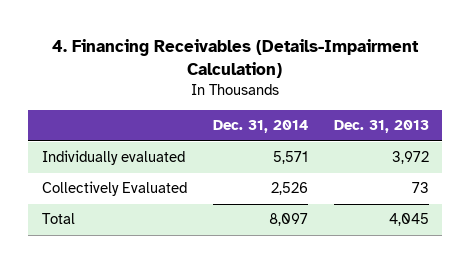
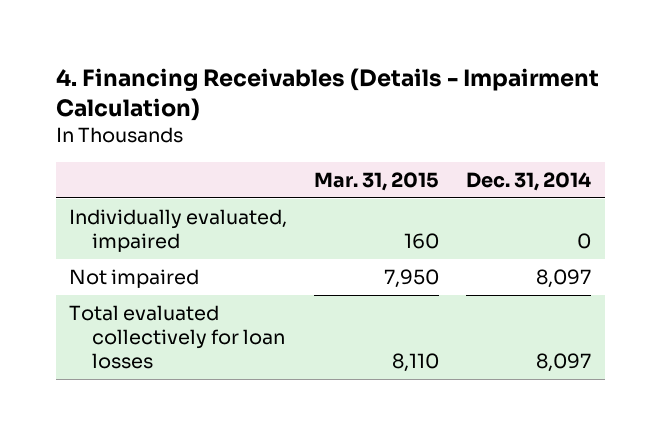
[52,38,420,78] 4. Financing Receivables (Details-Impairment Calculation) -> [55,67,599,122] 4. Financing Receivables (Details - Impairment Calculation)
[333,120,429,134] Dec. 31, 2013 -> none
none -> [314,171,440,191] Mar. 31, 2015
[41,181,187,197] Collectively Evaluated -> none
[41,150,185,166] Individually evaluated -> [69,208,288,252] Individually evaluated, impaired
[272,151,308,165] 5,571 -> [577,232,592,249] 0
none -> [69,268,200,288] Not impaired
[41,213,75,225] Total -> [69,304,285,369] Total evaluated collectively for loan losses

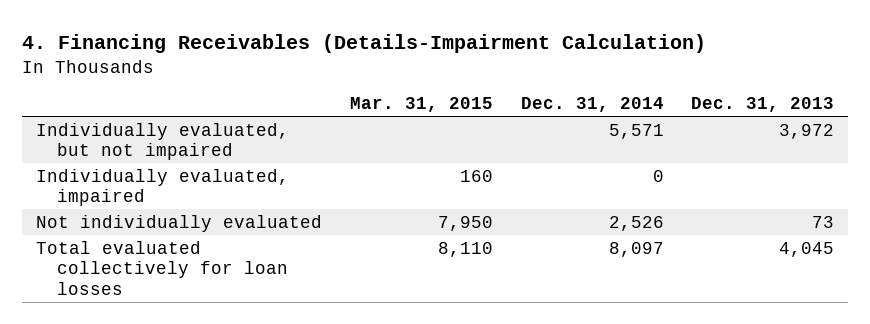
[55,67,599,122] 4. Financing Receivables (Details - Impairment Calculation) -> [21,34,706,54] 4. Financing Receivables (Details-Impairment Calculation)
none -> [691,97,835,113] Dec. 31, 2013
none -> [35,122,289,161] Individually evaluated, but not impaired
[69,268,200,288] Not impaired -> [35,214,322,232] Not individually evaluated
[536,268,592,288] 8,097 -> [608,215,664,231] 2,526

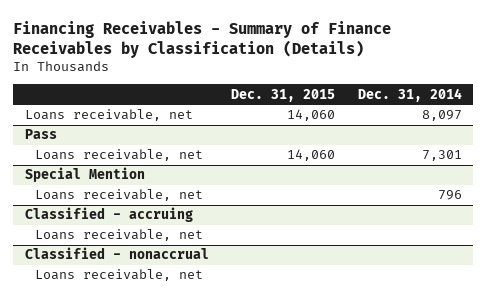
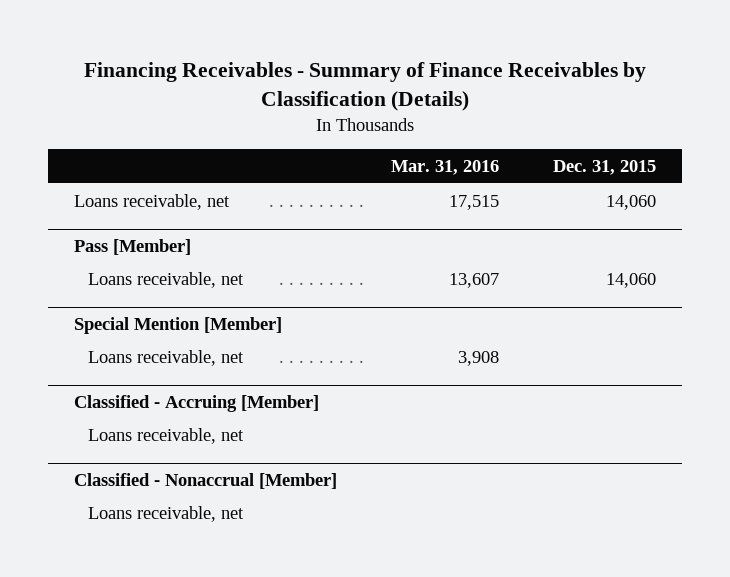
[358,87,463,102] Dec. 31, 2014 -> none
none -> [391,160,500,176] Mar. 31, 2016
[24,129,57,140] Pass -> [74,238,192,255] Pass [Member]
[24,167,145,183] Special Mention -> [74,316,283,334] Special Mention [Member]
[24,207,193,223] Classified - accruing -> [74,394,320,412] Classified - Accruing [Member]
[24,247,209,260] Classified - nonaccrual -> [74,472,338,489] Classified - Nonaccrual [Member]

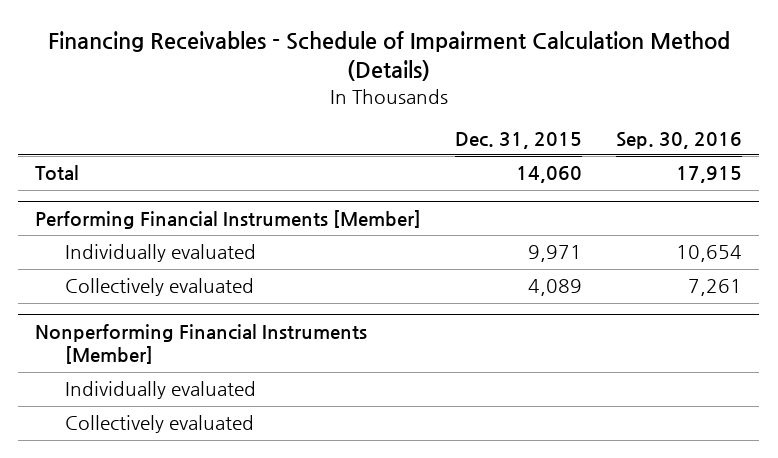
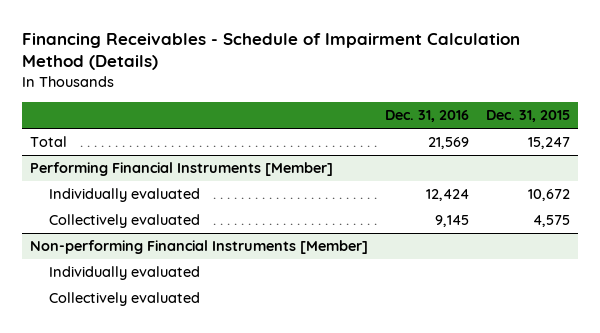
[616,131,743,149] Sep. 30, 2016 -> none
none -> [385,110,470,123] Dec. 31, 2016
[516,166,583,184] 14,060 -> [527,137,570,150] 15,247
[528,245,583,263] 9,971 -> [527,189,570,202] 10,672
[528,279,583,297] 4,089 -> [532,215,570,228] 4,575
[35,324,368,365] Nonperforming Financial Instruments [Member] -> [30,240,369,255] Non-performing Financial Instruments [Member]

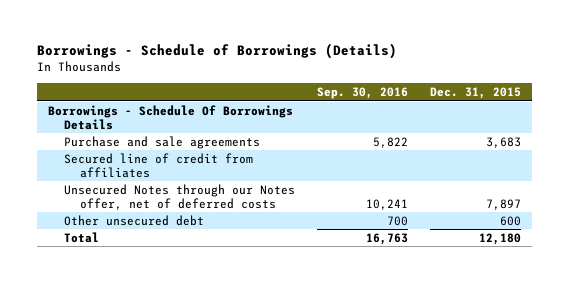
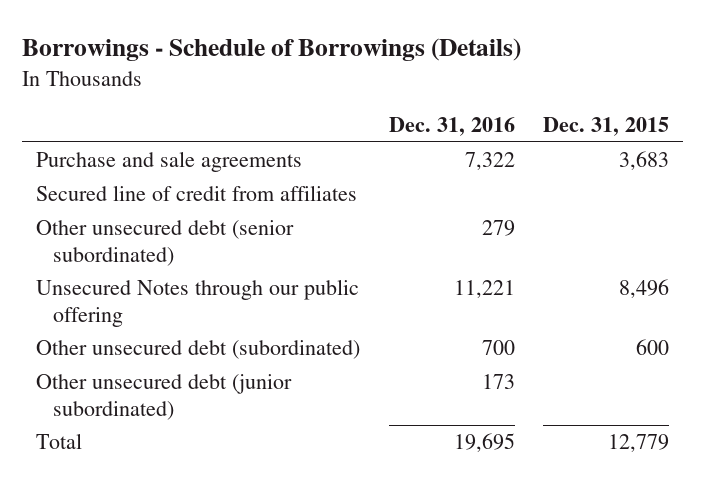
[316,87,408,100] Sep. 30, 2016 -> none
none -> [388,117,515,137] Dec. 31, 2016
[47,104,293,130] Borrowings - Schedule Of Borrowings Details -> none
[64,183,296,210] Unsecured Notes through our Notes offer, net of deferred costs -> none
none -> [36,220,295,266] Other unsecured debt (senior subordinated)
none -> [36,279,360,327] Unsecured Notes through our public offering
[64,214,205,226] Other unsecured debt -> [36,340,361,360] Other unsecured debt (subordinated)
none -> [36,374,293,420] Other unsecured debt (junior subordinated)
[478,232,521,245] 12,180 -> [608,434,670,453] 12,779

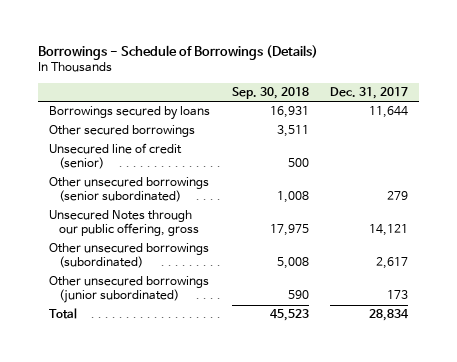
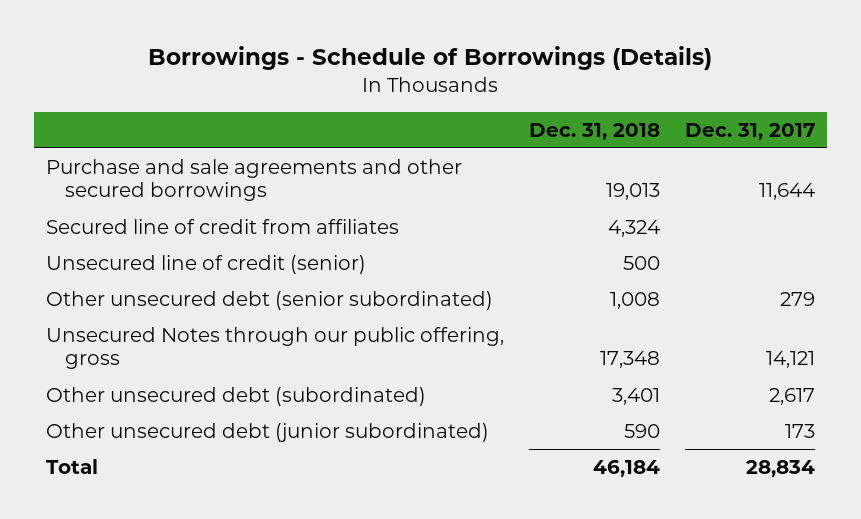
[231,87,309,100] Sep. 30, 2018 -> none
none -> [528,122,660,140] Dec. 31, 2018
[49,125,196,138] Other secured borrowings -> none
[49,106,211,121] Borrowings secured by loans -> [46,159,463,202] Purchase and sale agreements and other secured borrowings
none -> [46,219,400,235] Secured line of credit from affiliates
[49,177,210,203] Other unsecured borrowings (senior subordinated) -> [46,291,494,311] Other unsecured debt (senior subordinated)
[49,243,210,269] Other unsecured borrowings (subordinated) -> [46,387,427,407] Other unsecured debt (subordinated)
[49,276,210,304] Other unsecured borrowings (junior subordinated) -> [46,423,490,443] Other unsecured debt (junior subordinated)

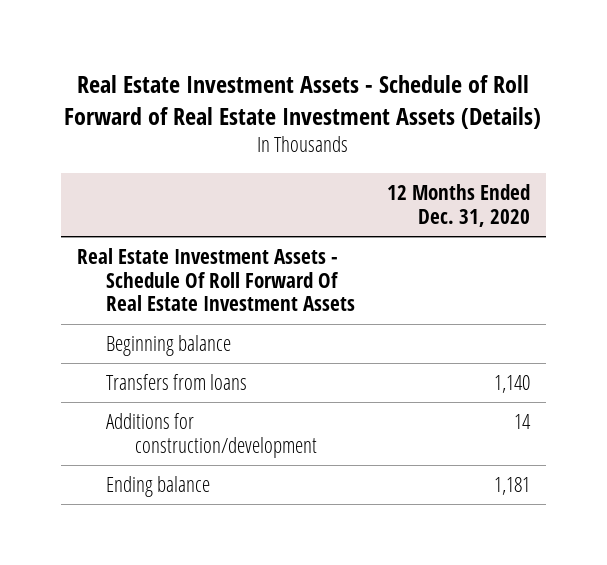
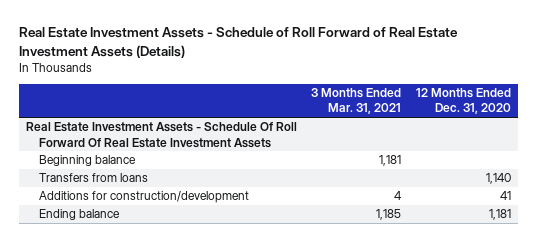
none -> [311,87,402,115] 3 Months Ended Mar. 31, 2021
[513,413,531,429] 14 -> [499,191,511,201] 41

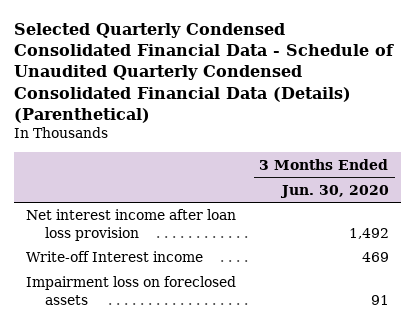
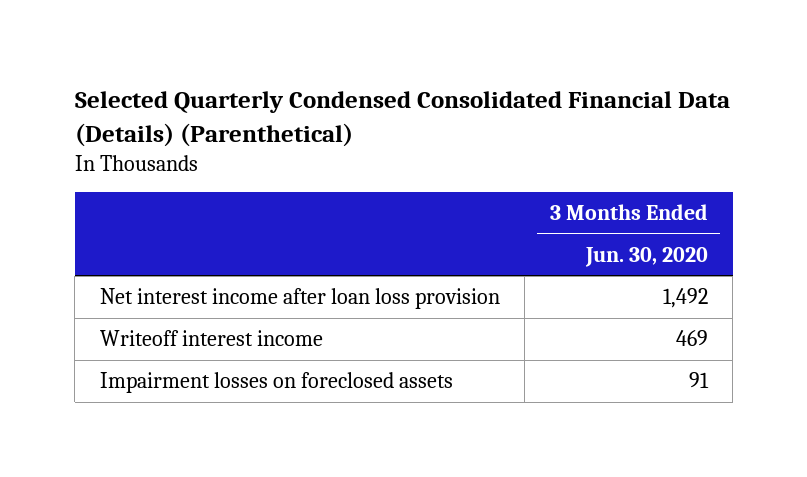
[13,23,394,123] Selected Quarterly Condensed Consolidated Financial Data - Schedule of Unaudited Quarterly Condensed Consolidated Financial Data (Details) (Parenthetical) -> [74,91,730,147] Selected Quarterly Condensed Consolidated Financial Data (Details) (Parenthetical)
[25,251,203,263] Write-off Interest income -> [99,330,323,347] Writeoff interest income
[25,276,236,305] Impairment loss on foreclosed assets -> [99,372,453,394] Impairment losses on foreclosed assets

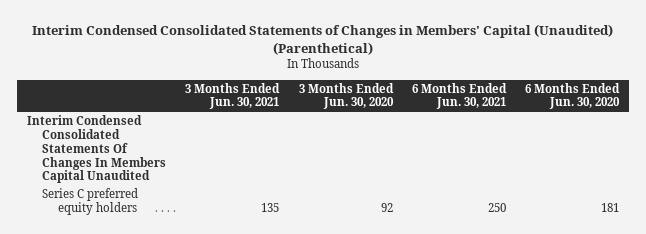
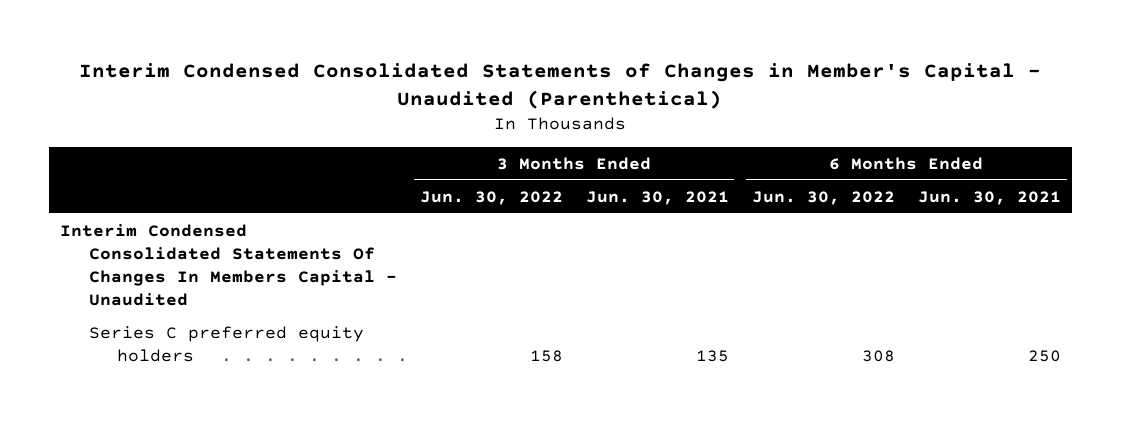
[31,23,613,55] Interim Condensed Consolidated Statements of Changes in Members' Capital (Unaudited) (Parenthetical) -> [79,62,1042,109] Interim Condensed Consolidated Statements of Changes in Member's Capital - Unaudited (Parenthetical)
[298,82,394,110] 3 Months Ended Jun. 30, 2020 -> none
[525,82,621,110] 6 Months Ended Jun. 30, 2020 -> none
none -> [419,190,563,205] Jun. 30, 2022
none -> [751,190,895,205] Jun. 30, 2022
[26,114,167,184] Interim Condensed Consolidated Statements Of Changes In Members Capital Unaudited -> [60,223,397,307] Interim Condensed Consolidated Statements Of Changes In Members Capital - Unaudited

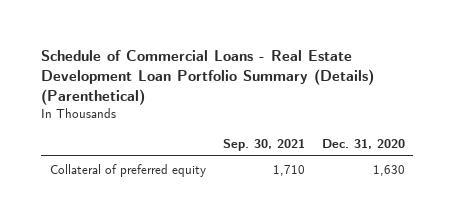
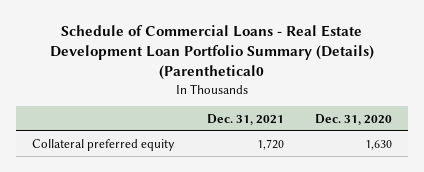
[41,50,375,106] Schedule of Commercial Loans - Real Estate Development Loan Portfolio Summary (Details) (Parenthetical) -> [50,25,375,81] Schedule of Commercial Loans - Real Estate Development Loan Portfolio Summary (Details) (Parenthetical0
[222,138,305,151] Sep. 30, 2021 -> none
none -> [206,113,284,125] Dec. 31, 2021
[49,163,206,177] Collateral of preferred equity -> [32,139,176,152] Collateral preferred equity

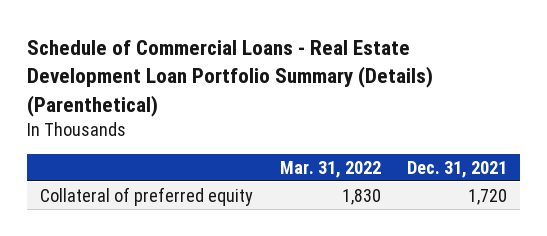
[50,25,375,81] Schedule of Commercial Loans - Real Estate Development Loan Portfolio Summary (Details) (Parenthetical0 -> [26,40,433,117] Schedule of Commercial Loans - Real Estate Development Loan Portfolio Summary (Details) (Parenthetical)
[315,113,393,125] Dec. 31, 2020 -> none
none -> [279,161,381,179] Mar. 31, 2022
[32,139,176,152] Collateral preferred equity -> [40,186,254,206] Collateral of preferred equity

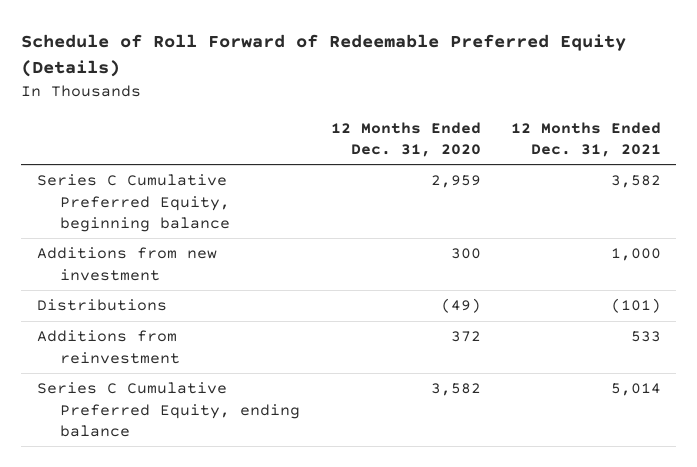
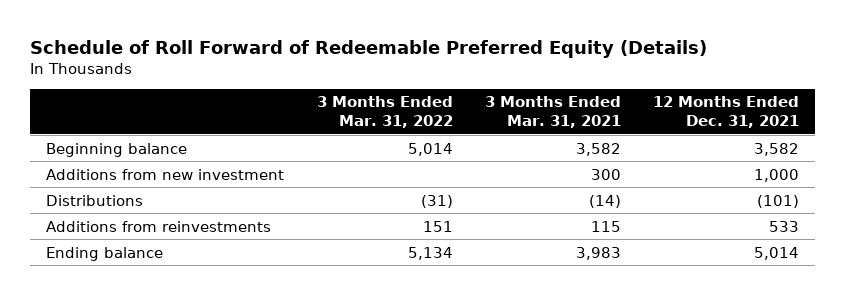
[330,121,481,157] 12 Months Ended Dec. 31, 2020 -> none
none -> [316,96,453,129] 3 Months Ended Mar. 31, 2022
none -> [484,96,621,129] 3 Months Ended Mar. 31, 2021
[36,174,231,232] Series C Cumulative Preferred Equity, beginning balance -> [46,142,188,157] Beginning balance
[36,330,181,364] Additions from reinvestment -> [46,220,272,232] Additions from reinvestments
[36,382,301,437] Series C Cumulative Preferred Equity, ending balance -> [46,246,164,261] Ending balance

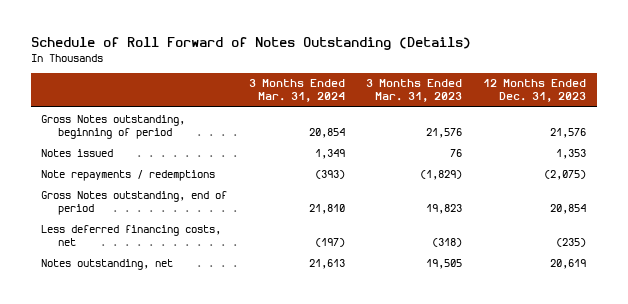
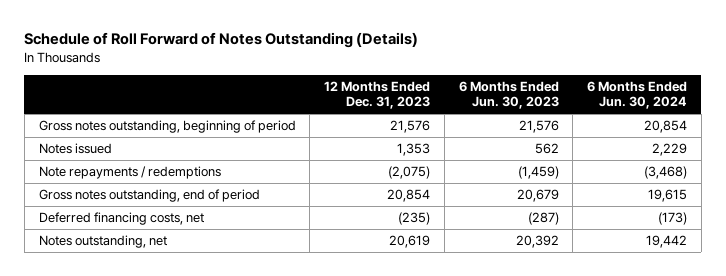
[248,79,345,103] 3 Months Ended Mar. 31, 2024 -> none
[365,79,462,103] 3 Months Ended Mar. 31, 2023 -> none
none -> [458,80,559,110] 6 Months Ended Jun. 30, 2023
none -> [587,80,688,110] 6 Months Ended Jun. 30, 2024
[41,114,186,139] Gross Notes outstanding, beginning of period -> [38,119,296,133] Gross notes outstanding, beginning of period
[41,190,228,215] Gross Notes outstanding, end of period -> [38,188,260,202] Gross notes outstanding, end of period
[41,224,222,246] Less deferred financing costs, net -> [38,211,204,225] Deferred financing costs, net

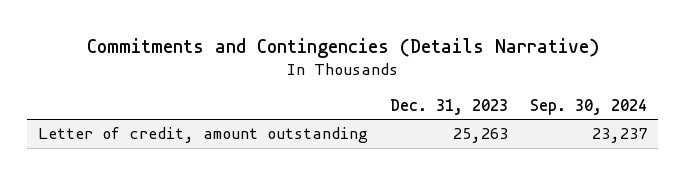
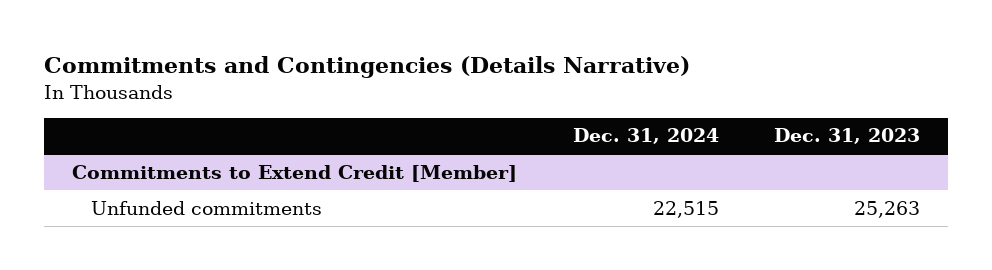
[530,99,648,116] Sep. 30, 2024 -> none
none -> [572,128,719,145] Dec. 31, 2024
none -> [72,164,518,182] Commitments to Extend Credit [Member]
[38,127,369,144] Letter of credit, amount outstanding -> [90,200,322,215] Unfunded commitments

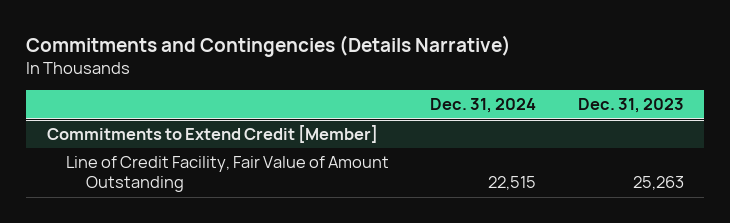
[90,200,322,215] Unfunded commitments -> [66,156,390,193] Line of Credit Facility, Fair Value of Amount Outstanding

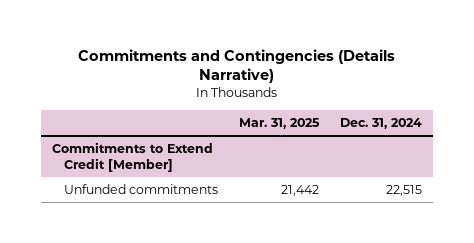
[577,98,684,114] Dec. 31, 2023 -> none
none -> [239,117,321,129] Mar. 31, 2025
[66,156,390,193] Line of Credit Facility, Fair Value of Amount Outstanding -> [64,184,219,195] Unfunded commitments

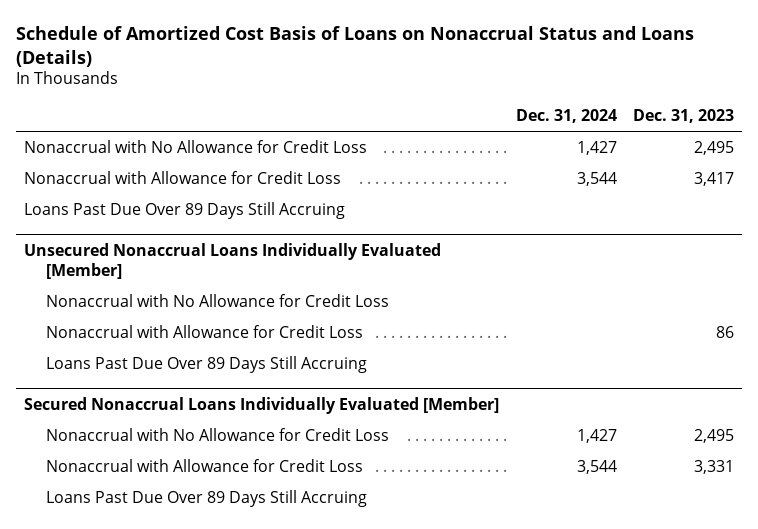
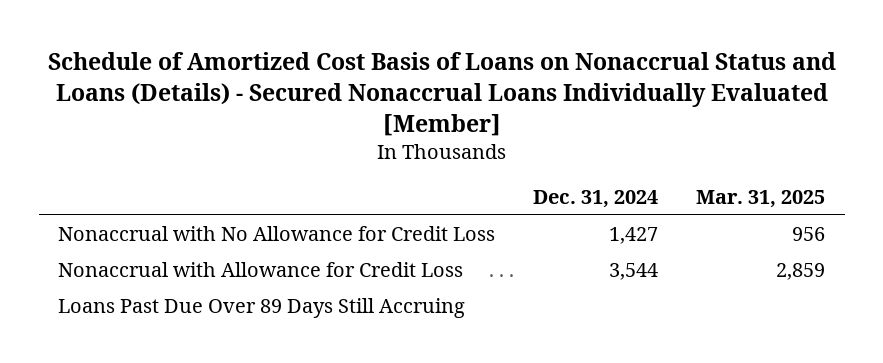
[15,25,694,67] Schedule of Amortized Cost Basis of Loans on Nonaccrual Status and Loans (Details) -> [47,51,836,136] Schedule of Amortized Cost Basis of Loans on Nonaccrual Status and Loans (Details) - Secured Nonaccrual Loans Individually Evaluated [Member]
[632,108,734,123] Dec. 31, 2023 -> none
none -> [696,190,826,209] Mar. 31, 2025
[24,243,442,279] Unsecured Nonaccrual Loans Individually Evaluated [Member] -> none
[45,294,389,308] Nonaccrual with No Allowance for Credit Loss -> none
[45,325,363,339] Nonaccrual with Allowance for Credit Loss -> none
[45,356,367,374] Loans Past Due Over 89 Days Still Accruing -> none
[24,397,500,415] Secured Nonaccrual Loans Individually Evaluated [Member] -> none
[45,428,389,442] Nonaccrual with No Allowance for Credit Loss -> none
[45,459,363,473] Nonaccrual with Allowance for Credit Loss -> none
[45,490,367,508] Loans Past Due Over 89 Days Still Accruing -> none

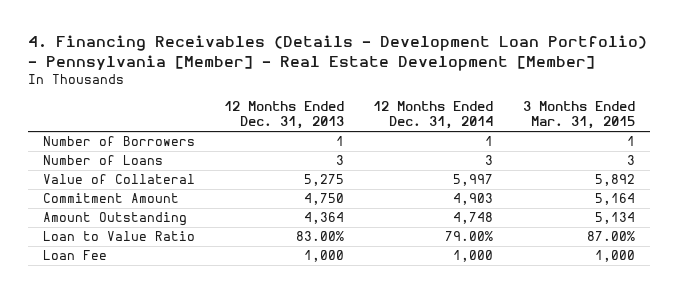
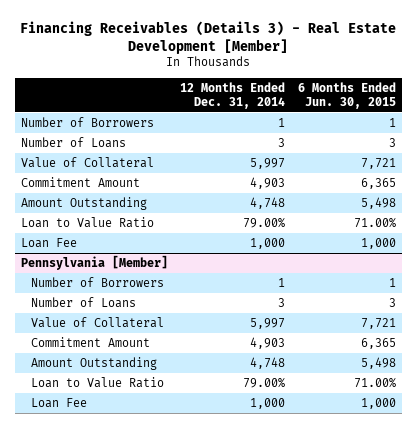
[27,35,647,71] 4. Financing Receivables (Details - Development Loan Portfolio) - Pennsylvania [Member] - Real Estate Development [Member] -> [20,20,397,54] Financing Receivables (Details 3) - Real Estate Development [Member]
[224,100,345,130] 12 Months Ended Dec. 31, 2013 -> none
[522,100,635,130] 3 Months Ended Mar. 31, 2015 -> none
none -> [297,81,396,110] 6 Months Ended Jun. 30, 2015
none -> [21,254,169,270] Pennsylvania [Member]
none -> [30,276,164,287] Number of Borrowers
none -> [30,296,136,308] Number of Loans
none -> [30,316,164,328] Value of Collateral
none -> [30,336,150,347] Commitment Amount
none -> [30,356,157,370] Amount Outstanding
none -> [30,376,164,388] Loan to Value Ratio
none -> [30,397,87,408] Loan Fee

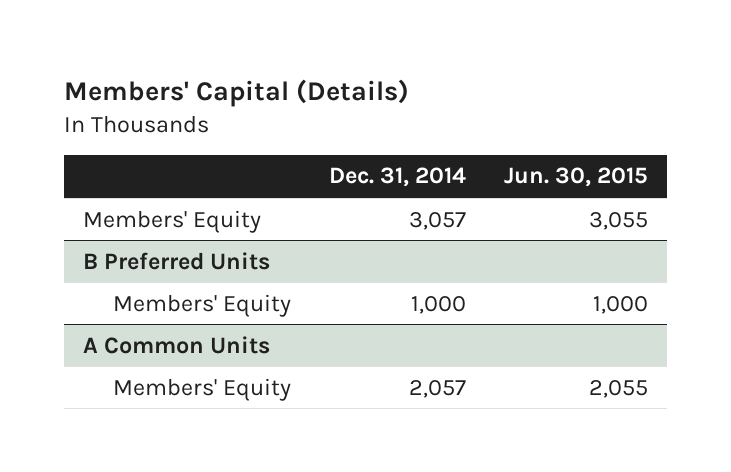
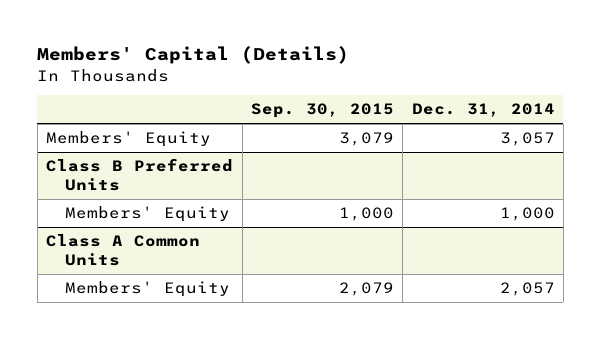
[504,167,649,188] Jun. 30, 2015 -> none
none -> [250,103,394,119] Sep. 30, 2015
[82,251,270,270] B Preferred Units -> [46,158,234,191] Class B Preferred Units
[82,335,270,354] A Common Units -> [46,234,201,266] Class A Common Units

